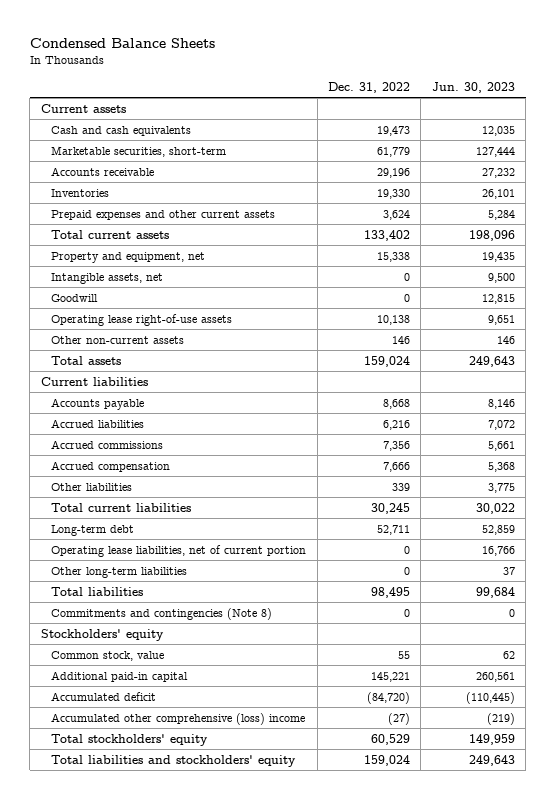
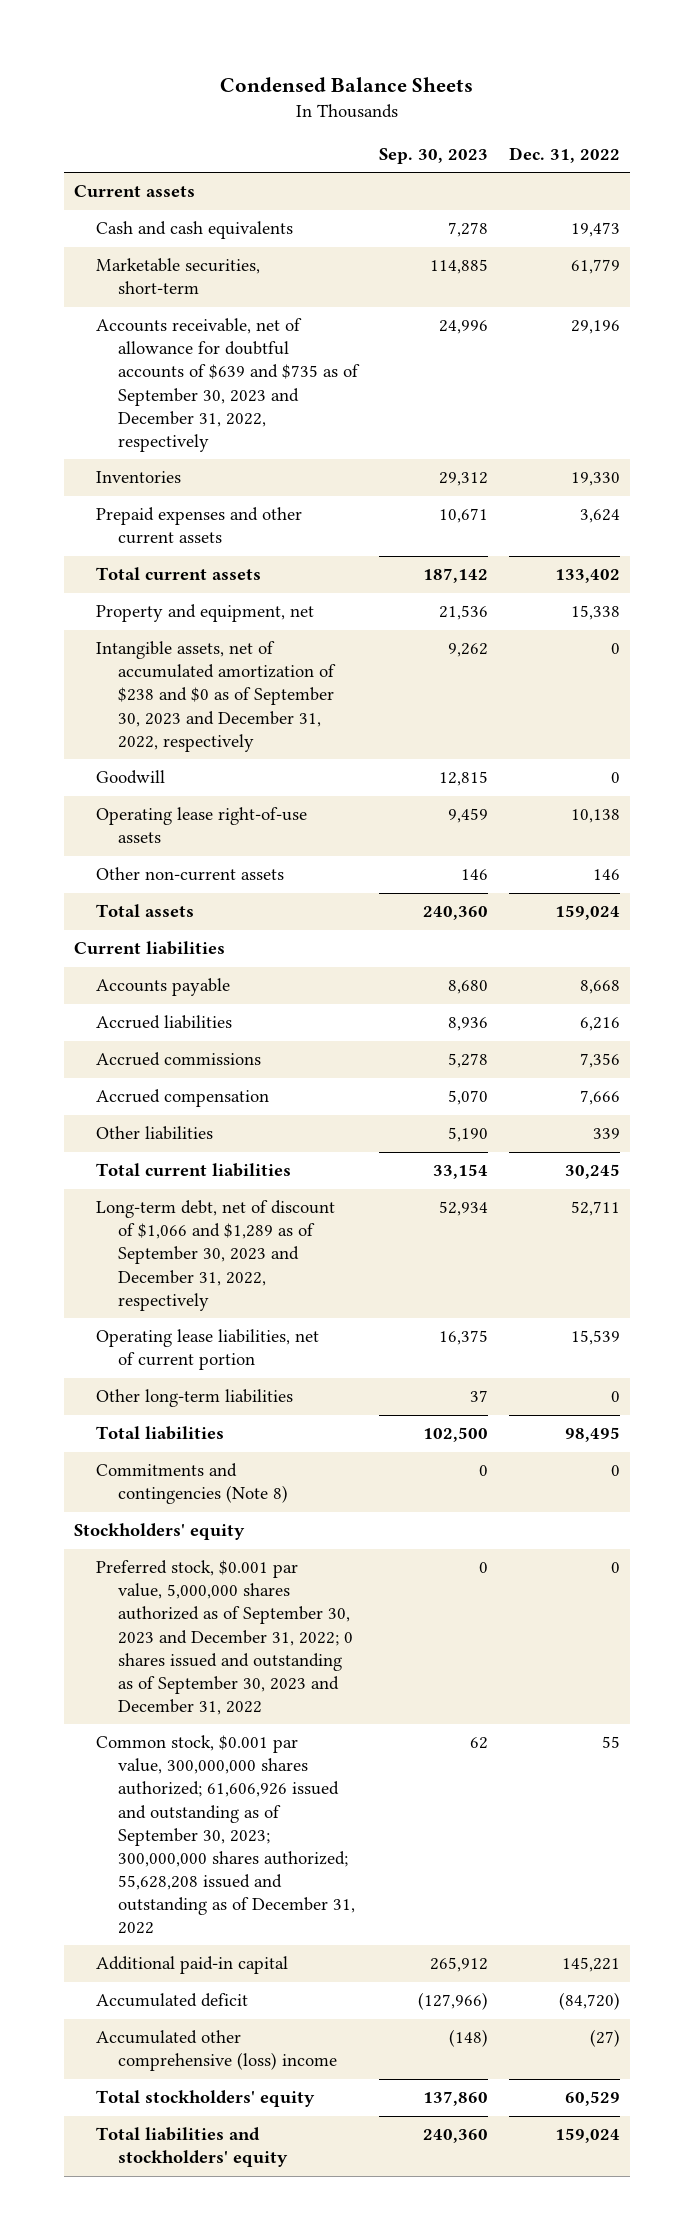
[431,81,515,93] Jun. 30, 2023 -> none
none -> [378,147,488,164] Sep. 30, 2023
[51,166,155,176] Accounts receivable -> [96,318,361,452] Accounts receivable, net of allowance for doubtful accounts of $639 and $735 as of September 30, 2023 and December 31, 2022, respectively
[51,272,164,284] Intangible assets, net -> [96,641,337,752] Intangible assets, net of accumulated amortization of $238 and $0 as of September 30, 2023 and December 31, 2022, respectively
[51,524,135,536] Long-term debt -> [96,1200,336,1311] Long-term debt, net of discount of $1,066 and $1,289 as of September 30, 2023 and December 31, 2022, respectively
[403,545,410,554] 0 -> [570,1330,620,1346] 15,539
none -> [96,1560,354,1715] Preferred stock, $0.001 par value, 5,000,000 shares authorized as of September 30, 2023 and December 31, 2022; 0 shares issued and outstanding as of September 30, 2023 and December 31, 2022
[51,650,165,661] Common stock, value -> [96,1735,356,1934] Common stock, $0.001 par value, 300,000,000 shares authorized; 61,606,926 issued and outstanding as of September 30, 2023; 300,000,000 shares authorized; 55,628,208 issued and outstanding as of December 31, 2022

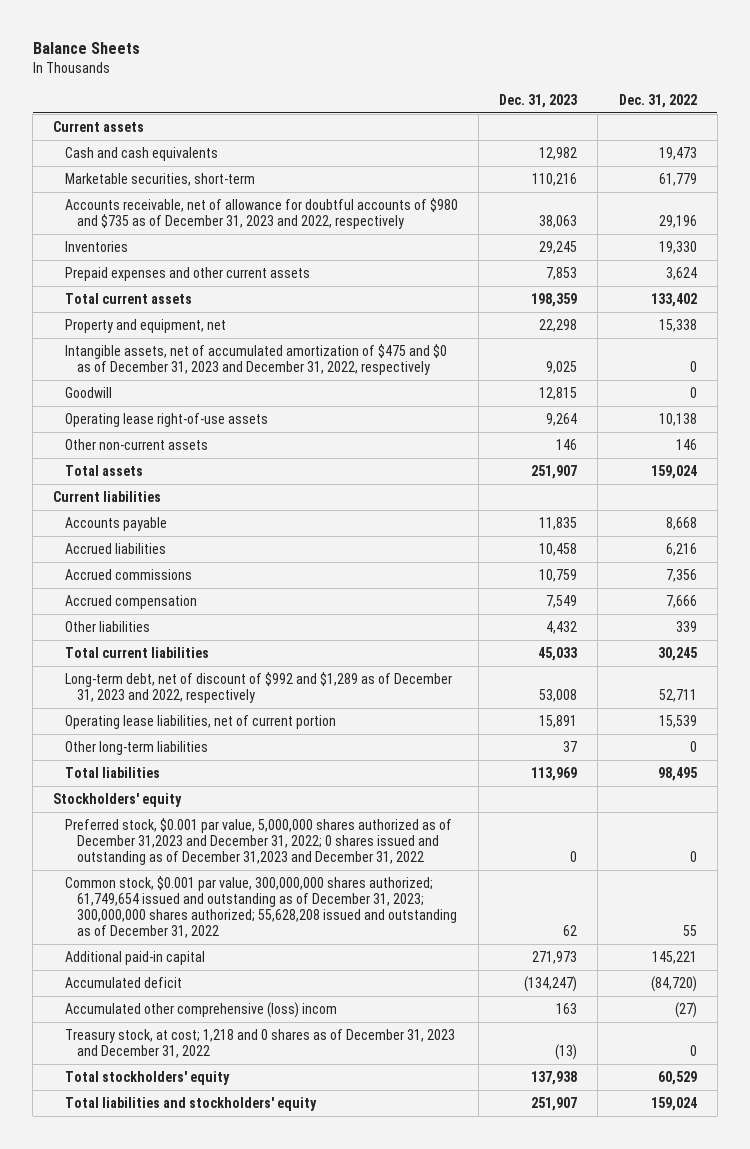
[219,77,473,93] Condensed Balance Sheets -> [32,42,140,55] Balance Sheets
[378,147,488,164] Sep. 30, 2023 -> none
none -> [499,93,578,108] Dec. 31, 2023
[96,318,361,452] Accounts receivable, net of allowance for doubtful accounts of $639 and $735 as of September 30, 2023 and December 31, 2022, respectively -> [64,197,458,229] Accounts receivable, net of allowance for doubtful accounts of $980 and $735 as of December 31, 2023 and 2022, respectively
[96,641,337,752] Intangible assets, net of accumulated amortization of $238 and $0 as of September 30, 2023 and December 31, 2022, respectively -> [64,343,447,375] Intangible assets, net of accumulated amortization of $475 and $0 as of December 31, 2023 and December 31, 2022, respectively
[96,1200,336,1311] Long-term debt, net of discount of $1,066 and $1,289 as of September 30, 2023 and December 31, 2022, respectively -> [64,671,452,703] Long-term debt, net of discount of $992 and $1,289 as of December 31, 2023 and 2022, respectively
[96,1463,289,1505] Commitments and contingencies (Note 8) -> none
[96,1560,354,1715] Preferred stock, $0.001 par value, 5,000,000 shares authorized as of September 30, 2023 and December 31, 2022; 0 shares issued and outstanding as of September 30, 2023 and December 31, 2022 -> [64,817,452,865] Preferred stock, $0.001 par value, 5,000,000 shares authorized as of December 31,2023 and December 31, 2022; 0 shares issued and outstanding as of December 31,2023 and December 31, 2022
[96,1735,356,1934] Common stock, $0.001 par value, 300,000,000 shares authorized; 61,606,926 issued and outstanding as of September 30, 2023; 300,000,000 shares authorized; 55,628,208 issued and outstanding as of December 31, 2022 -> [64,875,457,938] Common stock, $0.001 par value, 300,000,000 shares authorized; 61,749,654 issued and outstanding as of December 31, 2023; 300,000,000 shares authorized; 55,628,208 issued and outstanding as of December 31, 2022
[96,2030,338,2072] Accumulated other comprehensive (loss) income -> [64,1001,337,1018] Accumulated other comprehensive (loss) incom
none -> [64,1028,455,1058] Treasury stock, at cost; 1,218 and 0 shares as of December 31, 2023 and December 31, 2022

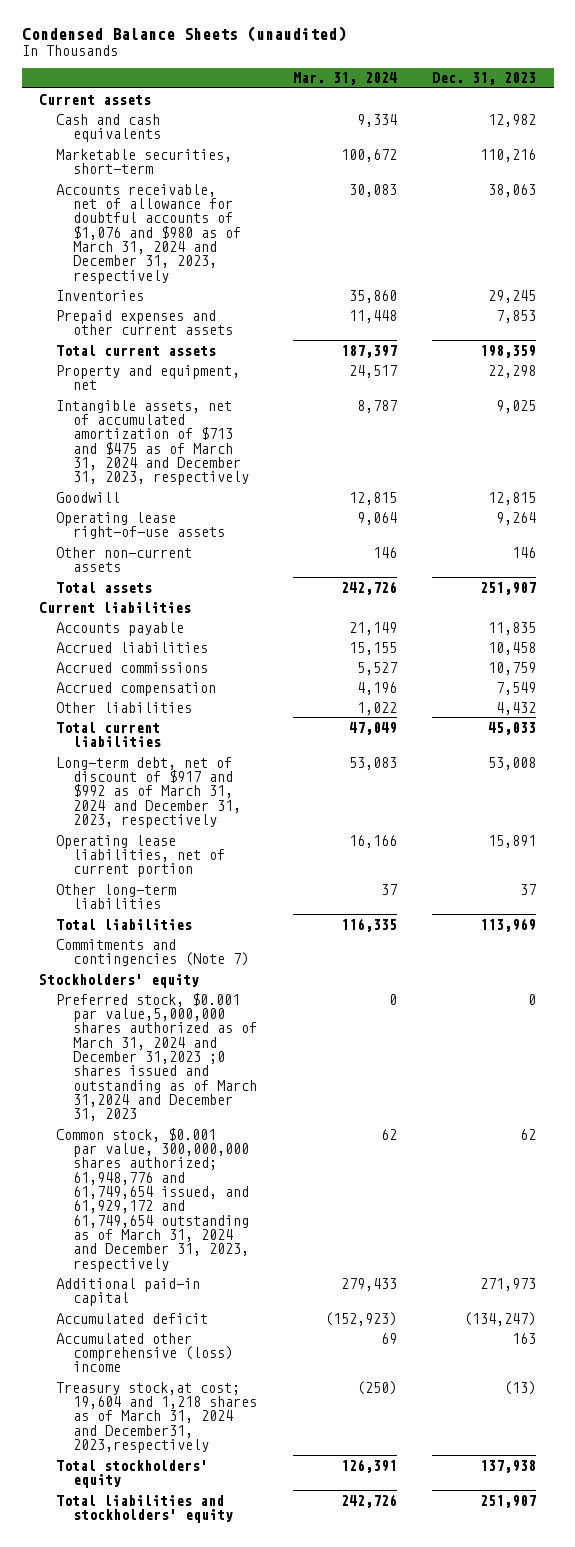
[32,42,140,55] Balance Sheets -> [21,25,346,42] Condensed Balance Sheets (unaudited)
[618,93,697,108] Dec. 31, 2022 -> none
none -> [292,72,397,86] Mar. 31, 2024
[64,197,458,229] Accounts receivable, net of allowance for doubtful accounts of $980 and $735 as of December 31, 2023 and 2022, respectively -> [56,183,242,284] Accounts receivable, net of allowance for doubtful accounts of $1,076 and $980 as of March 31, 2024 and December 31, 2023, respectively
[64,343,447,375] Intangible assets, net of accumulated amortization of $475 and $0 as of December 31, 2023 and December 31, 2022, respectively -> [56,399,250,486] Intangible assets, net of accumulated amortization of $713 and $475 as of March 31, 2024 and December 31, 2023, respectively
[64,671,452,703] Long-term debt, net of discount of $992 and $1,289 as of December 31, 2023 and 2022, respectively -> [56,756,242,828] Long-term debt, net of discount of $917 and $992 as of March 31, 2024 and December 31, 2023, respectively
none -> [56,938,250,966] Commitments and contingencies (Note 7)
[64,817,452,865] Preferred stock, $0.001 par value, 5,000,000 shares authorized as of December 31,2023 and December 31, 2022; 0 shares issued and outstanding as of December 31,2023 and December 31, 2022 -> [56,992,258,1122] Preferred stock, $0.001 par value,5,000,000 shares authorized as of March 31, 2024 and December 31,2023 ;0 shares issued and outstanding as of March 31,2024 and December 31, 2023
[64,875,457,938] Common stock, $0.001 par value, 300,000,000 shares authorized; 61,749,654 issued and outstanding as of December 31, 2023; 300,000,000 shares authorized; 55,628,208 issued and outstanding as of December 31, 2022 -> [56,1127,250,1272] Common stock, $0.001 par value, 300,000,000 shares authorized; 61,948,776 and 61,749,654 issued, and 61,929,172 and 61,749,654 outstanding as of March 31, 2024 and December 31, 2023, respectively
[64,1001,337,1018] Accumulated other comprehensive (loss) incom -> [56,1332,234,1373] Accumulated other comprehensive (loss) income
[64,1028,455,1058] Treasury stock, at cost; 1,218 and 0 shares as of December 31, 2023 and December 31, 2022 -> [56,1381,258,1453] Treasury stock,at cost; 19,604 and 1,218 shares as of March 31, 2024 and December31, 2023,respectively

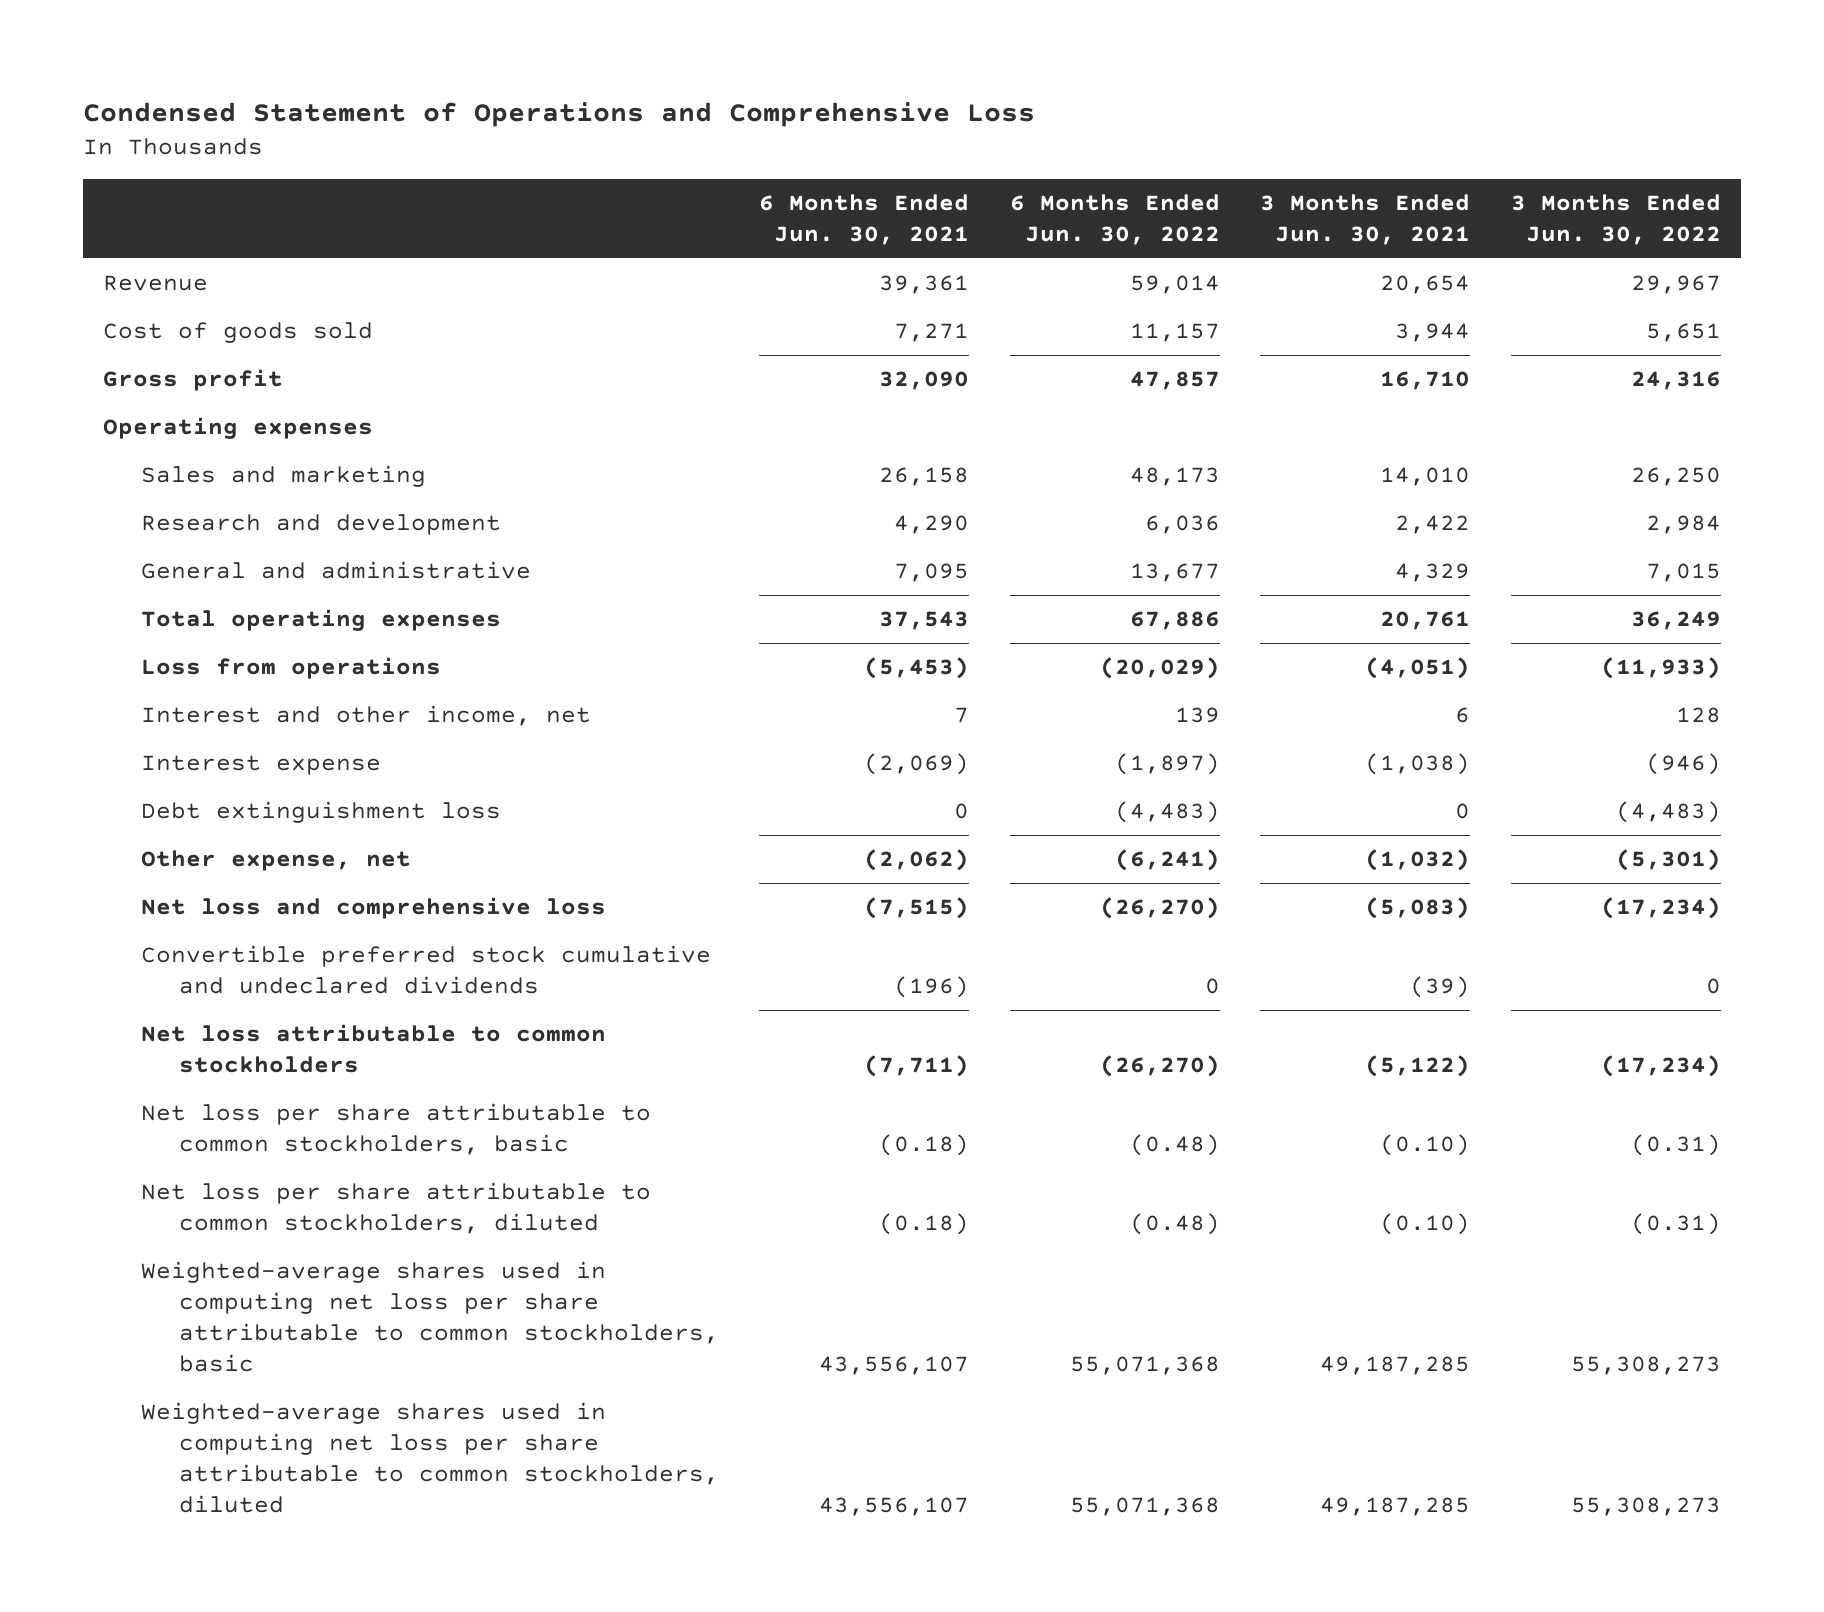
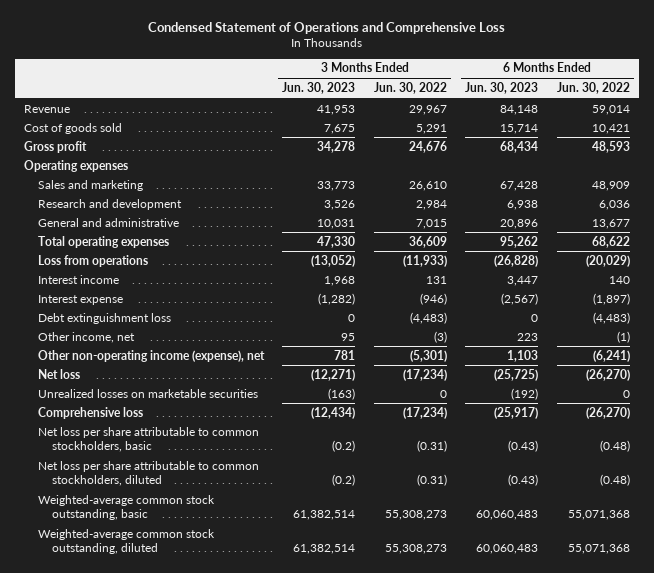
[759,193,970,246] 6 Months Ended Jun. 30, 2021 -> none
[1260,193,1471,246] 3 Months Ended Jun. 30, 2021 -> none
none -> [282,81,356,94] Jun. 30, 2023
none -> [465,81,539,94] Jun. 30, 2023
[1129,323,1220,343] 11,157 -> [591,123,630,134] 10,421
[1645,323,1721,343] 5,651 -> [415,123,447,134] 5,291
[1129,371,1220,391] 47,857 -> [591,140,630,153] 48,593
[1630,371,1721,391] 24,316 -> [408,140,447,153] 24,676
[1129,467,1220,487] 48,173 -> [591,180,630,191] 48,909
[1630,467,1721,487] 26,250 -> [408,180,447,191] 26,610
[1129,611,1220,631] 67,886 -> [591,235,630,248] 68,622
[1630,611,1721,631] 36,249 -> [408,235,447,248] 36,609
[141,705,592,727] Interest and other income, net -> [37,274,119,284] Interest income
[1174,707,1220,724] 139 -> [608,275,630,284] 140
[1675,707,1721,724] 128 -> [425,275,447,284] 131
[141,945,712,995] Convertible preferred stock cumulative and undeclared dividends -> none
none -> [37,331,135,343] Other income, net
[141,850,412,872] Other expense, net -> [37,349,265,362] Other non-operating income (expense), net
[141,897,607,920] Net loss and comprehensive loss -> [37,368,80,379] Net loss
none -> [37,388,258,398] Unrealized losses on marketable securities
[141,1024,607,1074] Net loss attributable to common stockholders -> [37,406,143,419] Comprehensive loss
[141,1261,719,1373] Weighted-average shares used in computing net loss per share attributable to common stockholders, basic -> [37,494,215,521] Weighted-average common stock outstanding, basic
[141,1402,719,1514] Weighted-average shares used in computing net loss per share attributable to common stockholders, diluted -> [37,528,215,555] Weighted-average common stock outstanding, diluted

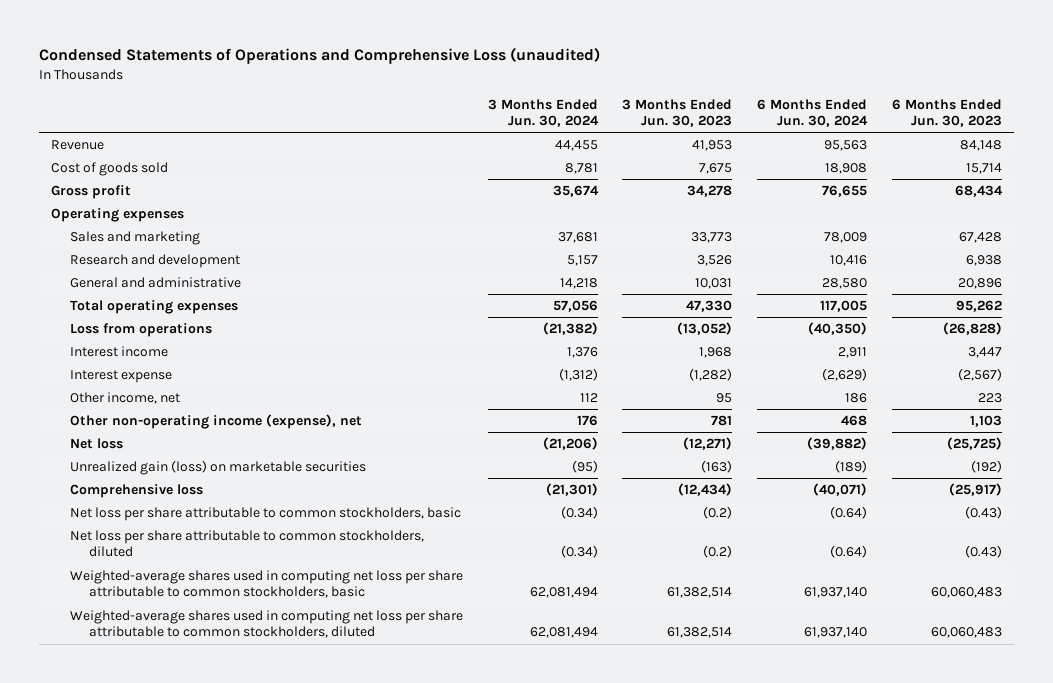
[147,22,505,35] Condensed Statement of Operations and Comprehensive Loss -> [38,47,600,65] Condensed Statements of Operations and Comprehensive Loss (unaudited)
[373,81,447,94] Jun. 30, 2022 -> none
[556,81,630,94] Jun. 30, 2022 -> none
none -> [487,98,599,128] 3 Months Ended Jun. 30, 2024
none -> [756,98,868,128] 6 Months Ended Jun. 30, 2024
[37,312,171,324] Debt extinguishment loss -> none
[37,388,258,398] Unrealized losses on marketable securities -> [69,459,366,475] Unrealized gain (loss) on marketable securities
[37,494,215,521] Weighted-average common stock outstanding, basic -> [69,569,463,599] Weighted-average shares used in computing net loss per share attributable to common stockholders, basic
[37,528,215,555] Weighted-average common stock outstanding, diluted -> [69,609,463,639] Weighted-average shares used in computing net loss per share attributable to common stockholders, diluted

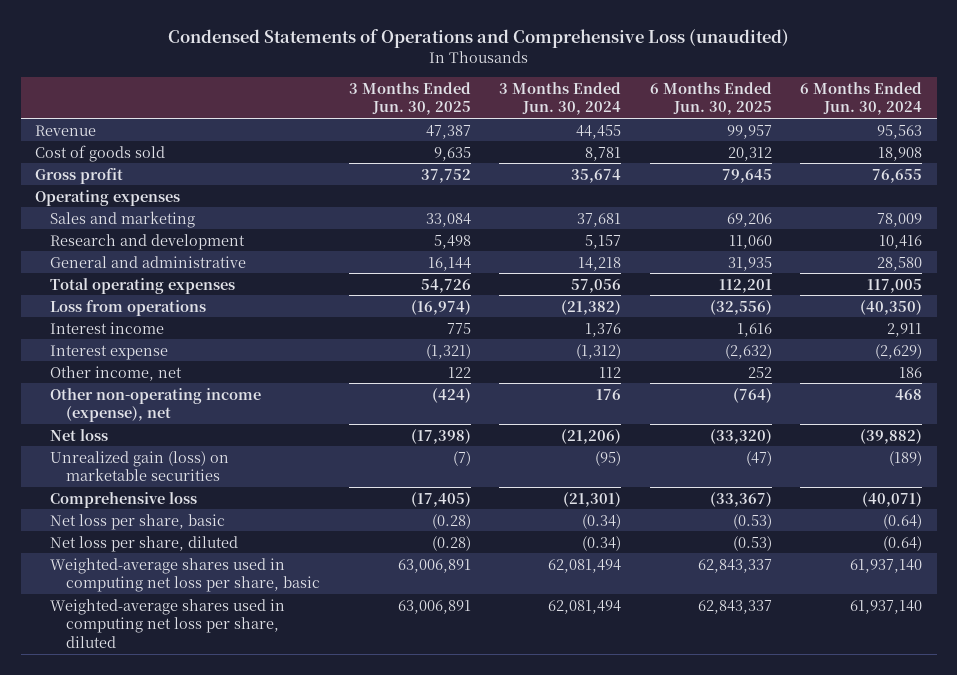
[622,98,733,128] 3 Months Ended Jun. 30, 2023 -> none
[891,98,1002,128] 6 Months Ended Jun. 30, 2023 -> none
none -> [348,81,471,116] 3 Months Ended Jun. 30, 2025
none -> [649,81,772,116] 6 Months Ended Jun. 30, 2025
[69,506,461,521] Net loss per share attributable to common stockholders, basic -> [50,513,226,530] Net loss per share, basic
[69,529,424,558] Net loss per share attributable to common stockholders, diluted -> [50,535,239,552] Net loss per share, diluted
[69,569,463,599] Weighted-average shares used in computing net loss per share attributable to common stockholders, basic -> [50,557,321,593] Weighted-average shares used in computing net loss per share, basic
[69,609,463,639] Weighted-average shares used in computing net loss per share attributable to common stockholders, diluted -> [50,598,286,648] Weighted-average shares used in computing net loss per share, diluted

